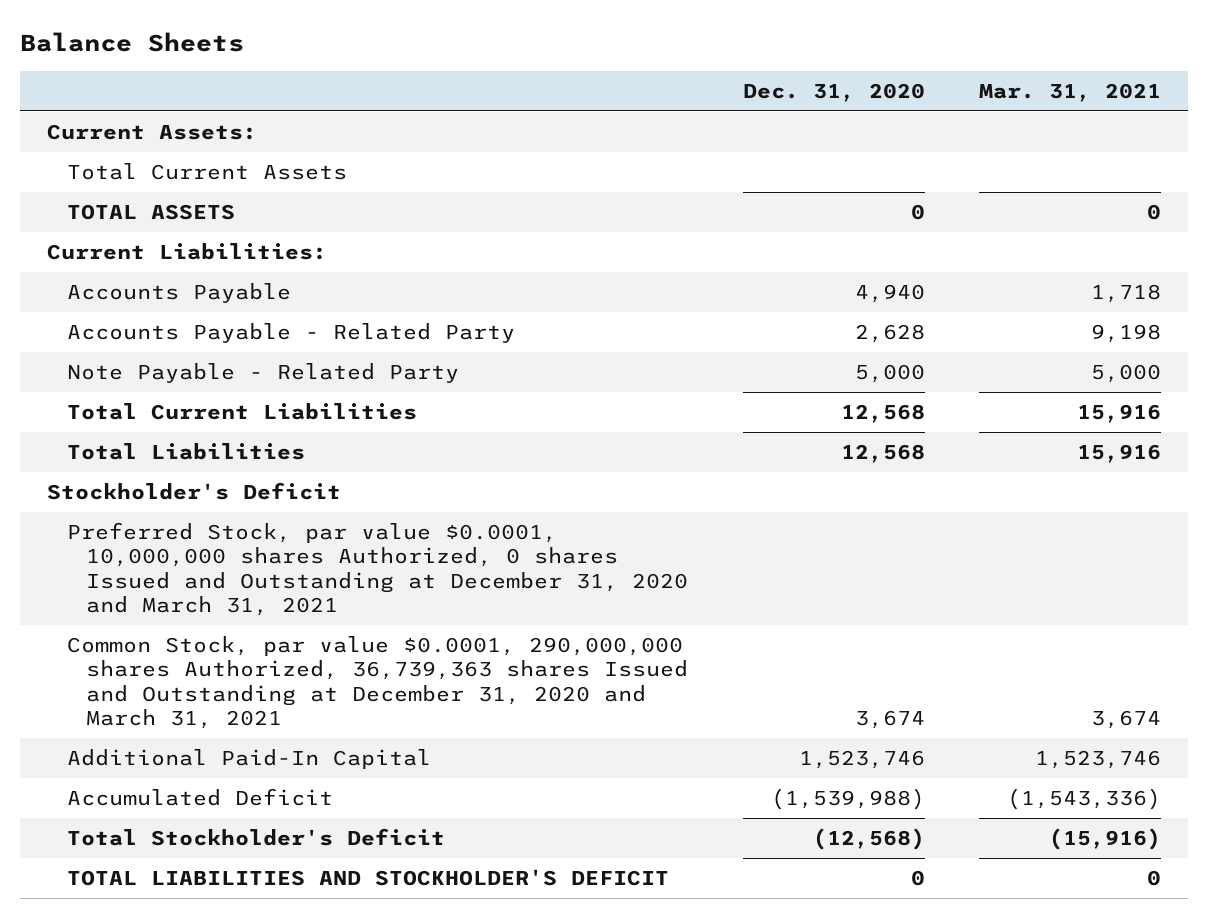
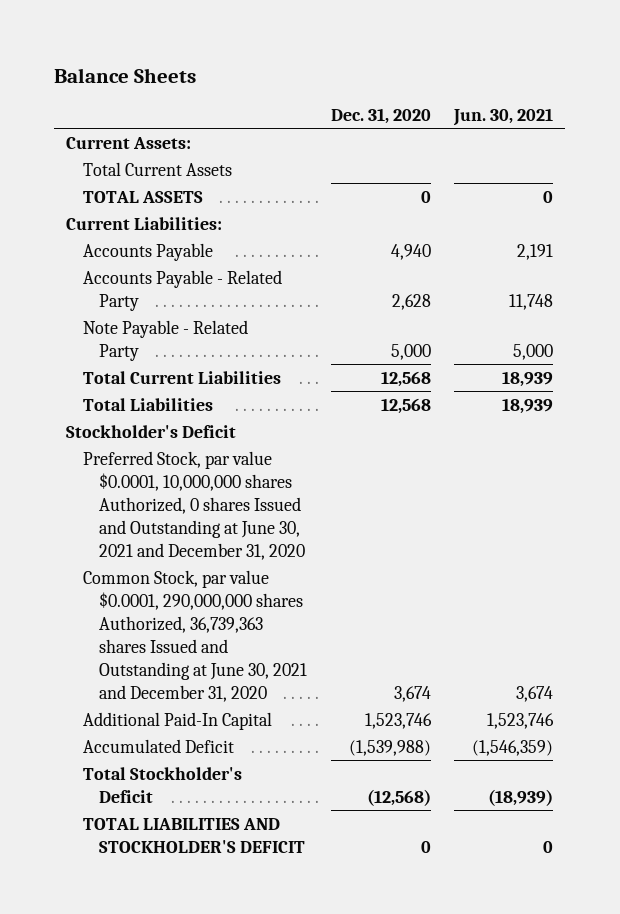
[978,83,1161,103] Mar. 31, 2021 -> none
none -> [453,107,554,126] Jun. 30, 2021
[66,521,689,617] Preferred Stock, par value $0.0001, 10,000,000 shares Authorized, 0 shares Issued and Outstanding at December 31, 2020 and March 31, 2021 -> [82,450,305,560] Preferred Stock, par value $0.0001, 10,000,000 shares Authorized, 0 shares Issued and Outstanding at June 30, 2021 and December 31, 2020
[66,635,689,730] Common Stock, par value $0.0001, 290,000,000 shares Authorized, 36,739,363 shares Issued and Outstanding at December 31, 2020 and March 31, 2021 -> [82,569,307,702] Common Stock, par value $0.0001, 290,000,000 shares Authorized, 36,739,363 shares Issued and Outstanding at June 30, 2021 and December 31, 2020

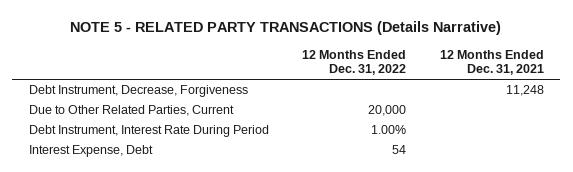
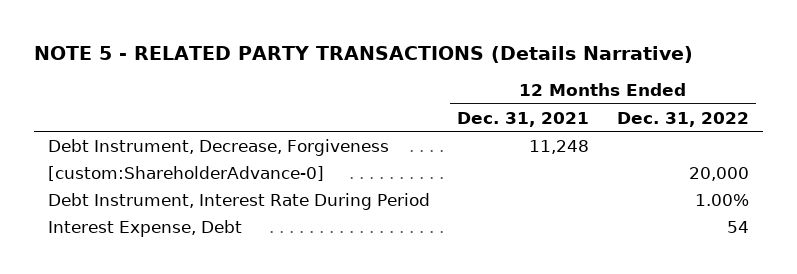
[29,105,235,117] Due to Other Related Parties, Current -> none
none -> [47,165,324,181] [custom:ShareholderAdvance-0]

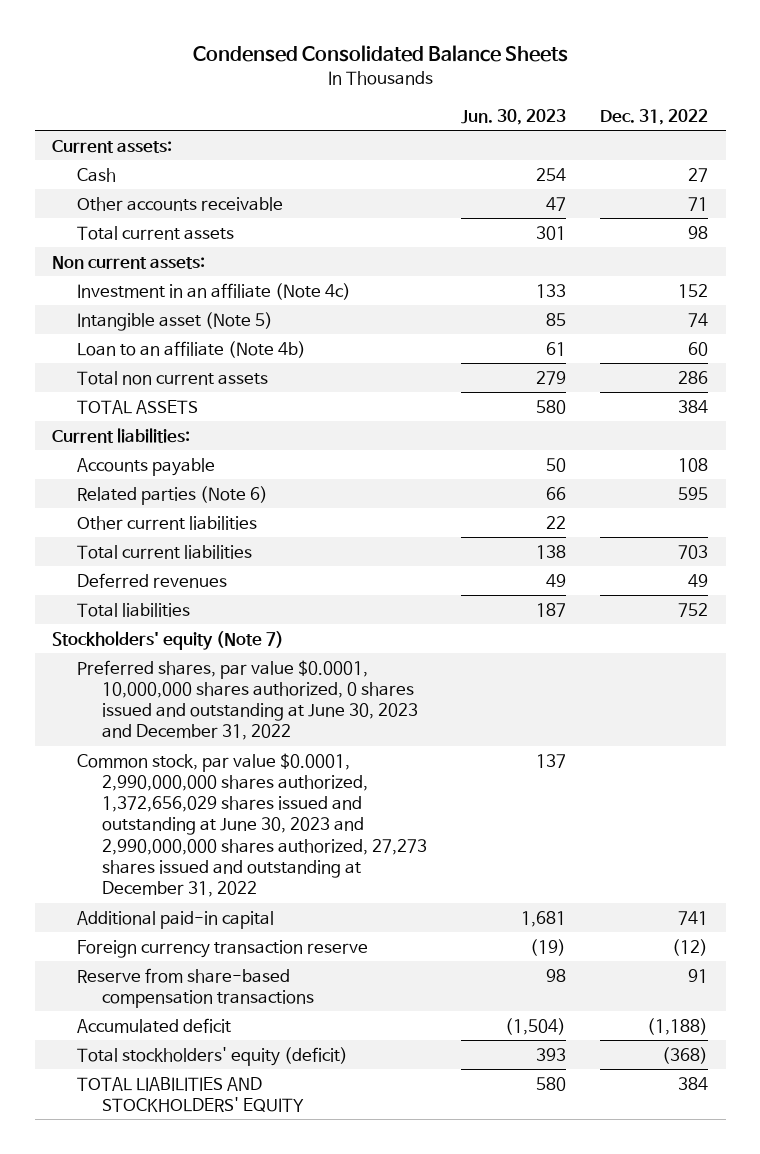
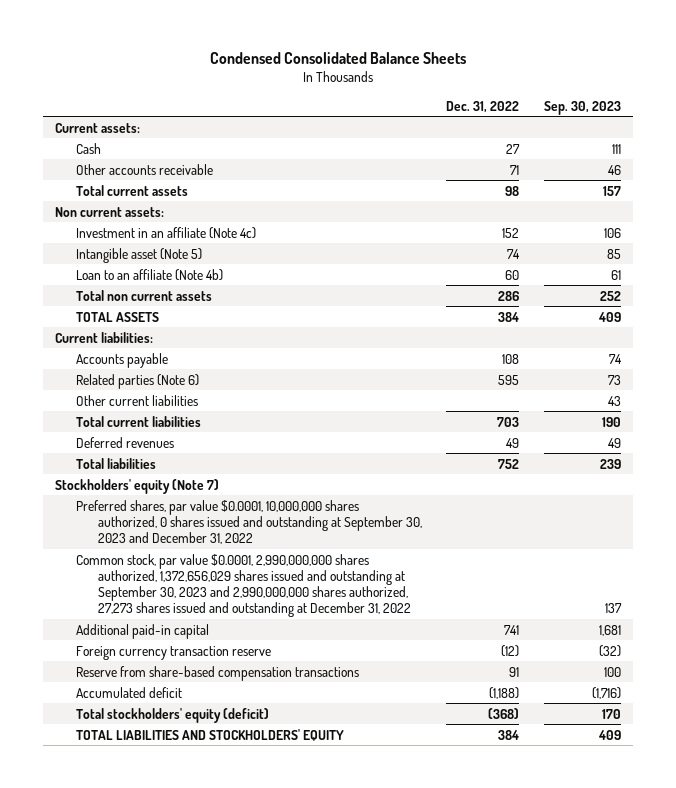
[461,109,567,126] Jun. 30, 2023 -> none
none -> [543,100,621,115] Sep. 30, 2023
[77,659,419,741] Preferred shares, par value $0.0001, 10,000,000 shares authorized, 0 shares issued and outstanding at June 30, 2023 and December 31, 2022 -> [76,499,422,544] Preferred shares, par value $0.0001, 10,000,000 shares authorized, 0 shares issued and outstanding at September 30, 2023 and December 31, 2022
[77,752,428,898] Common stock, par value $0.0001, 2,990,000,000 shares authorized, 1,372,656,029 shares issued and outstanding at June 30, 2023 and 2,990,000,000 shares authorized, 27,273 shares issued and outstanding at December 31, 2022 -> [76,553,411,617] Common stock, par value $0.0001, 2,990,000,000 shares authorized, 1,372,656,029 shares issued and outstanding at September 30, 2023 and 2,990,000,000 shares authorized, 27,273 shares issued and outstanding at December 31, 2022

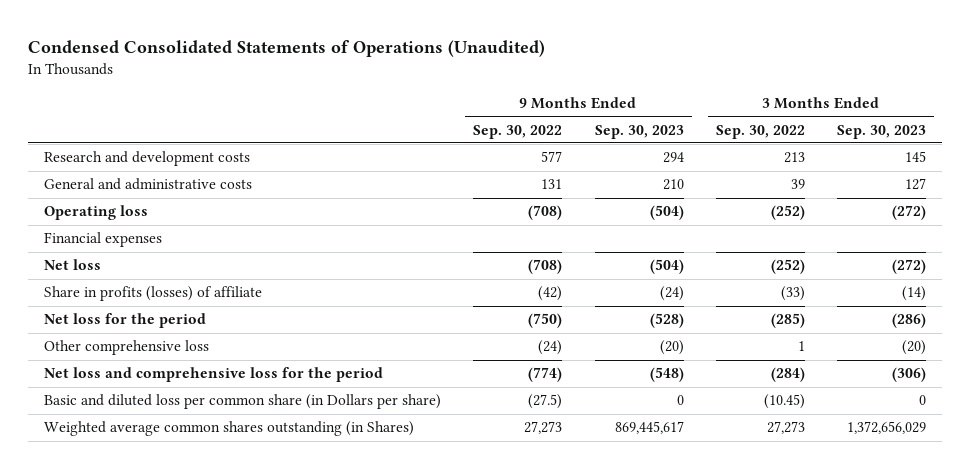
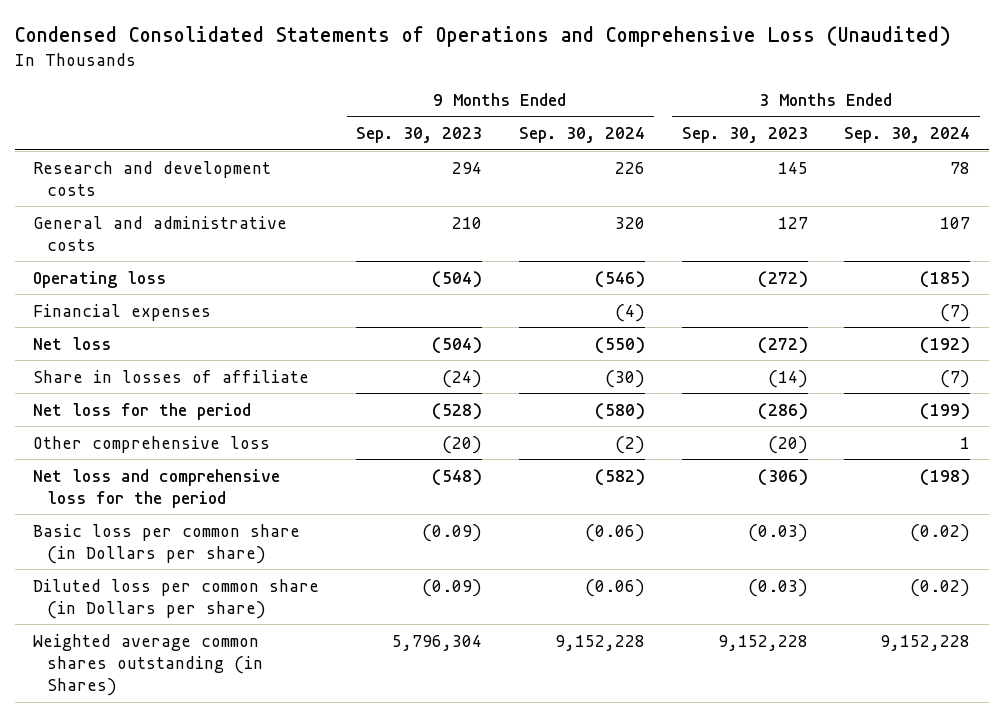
[28,39,546,57] Condensed Consolidated Statements of Operations (Unaudited) -> [14,26,951,48] Condensed Consolidated Statements of Operations and Comprehensive Loss (Unaudited)
[473,124,563,139] Sep. 30, 2022 -> none
[715,124,805,139] Sep. 30, 2022 -> none
none -> [518,127,645,144] Sep. 30, 2024
none -> [844,127,971,144] Sep. 30, 2024
[44,286,263,302] Share in profits (losses) of affiliate -> [33,369,310,383] Share in losses of affiliate
[44,394,442,410] Basic and diluted loss per common share (in Dollars per share) -> [33,523,301,564] Basic loss per common share (in Dollars per share)
[676,395,684,406] 0 -> [421,523,482,542] (0.09)
[918,395,926,406] 0 -> [747,523,808,542] (0.03)
none -> [33,578,320,619] Diluted loss per common share (in Dollars per share)
[614,421,684,435] 869,445,617 -> [391,634,482,651] 5,796,304
[846,421,926,435] 1,372,656,029 -> [717,634,808,651] 9,152,228

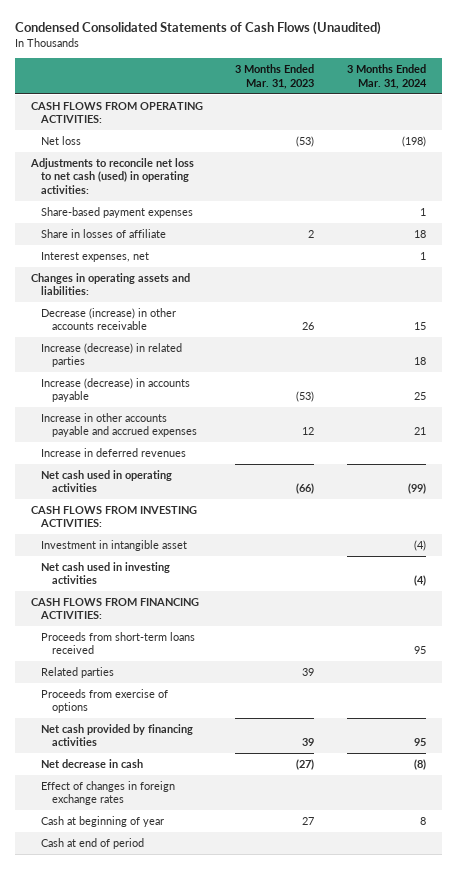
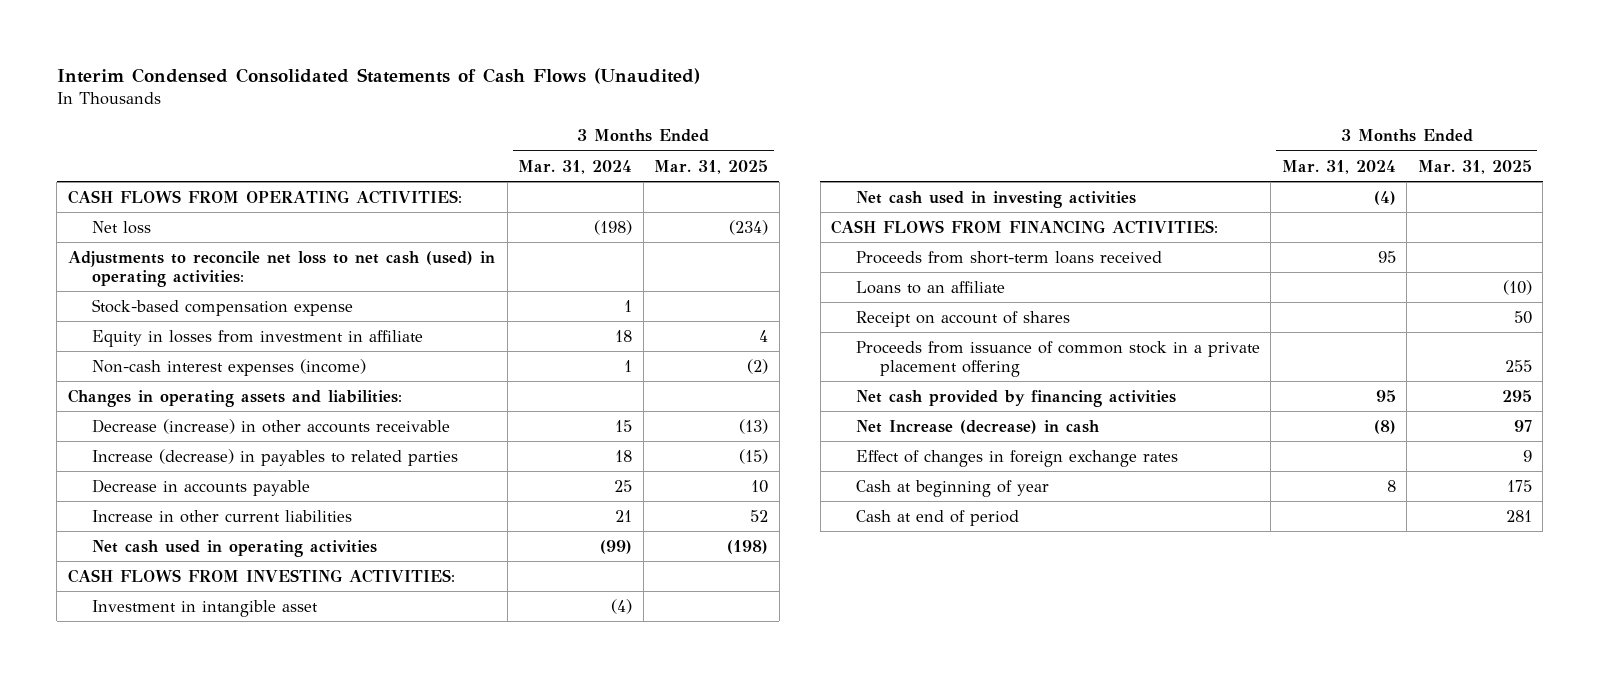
[14,20,381,35] Condensed Consolidated Statements of Cash Flows (Unaudited) -> [56,68,700,85] Interim Condensed Consolidated Statements of Cash Flows (Unaudited)
[235,64,315,89] 3 Months Ended Mar. 31, 2023 -> none
none -> [654,159,769,174] Mar. 31, 2025
[41,228,167,238] Share in losses of affiliate -> none
[41,206,194,218] Share-based payment expenses -> [92,298,354,316] Stock-based compensation expense
none -> [92,329,424,347] Equity in losses from investment in affiliate
[41,251,150,262] Interest expenses, net -> [92,358,367,376] Non-cash interest expenses (income)
[41,447,187,457] Increase in deferred revenues -> none
[41,342,183,368] Increase (decrease) in related parties -> [92,448,459,466] Increase (decrease) in payables to related parties
[41,377,191,403] Increase (decrease) in accounts payable -> [92,478,311,496] Decrease in accounts payable
[41,412,197,438] Increase in other accounts payable and accrued expenses -> [92,509,353,523] Increase in other current liabilities
[41,666,115,678] Related parties -> none
[41,688,169,714] Proceeds from exercise of options -> none
none -> [855,280,1005,294] Loans to an affiliate
none -> [855,310,1070,327] Receipt on account of shares
none -> [855,340,1260,377] Proceeds from issuance of common stock in a private placement offering
[41,758,144,768] Net decrease in cash -> [855,419,1100,434] Net Increase (decrease) in cash

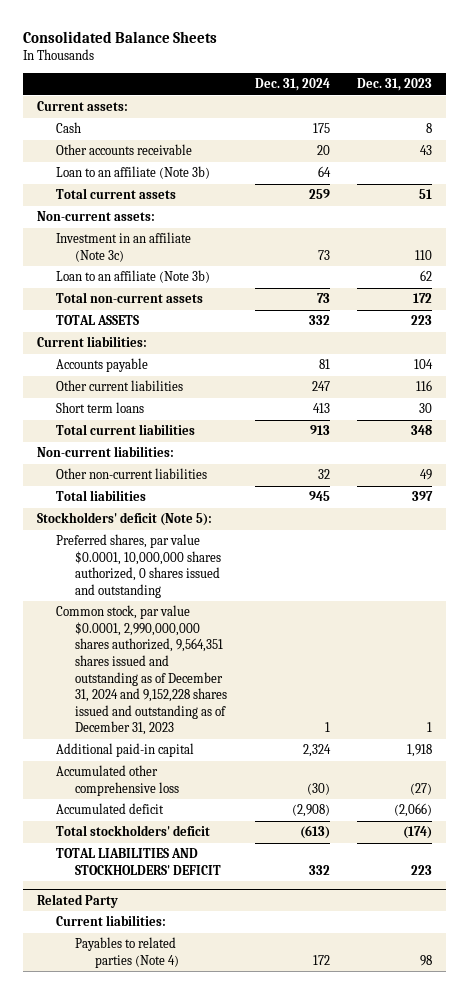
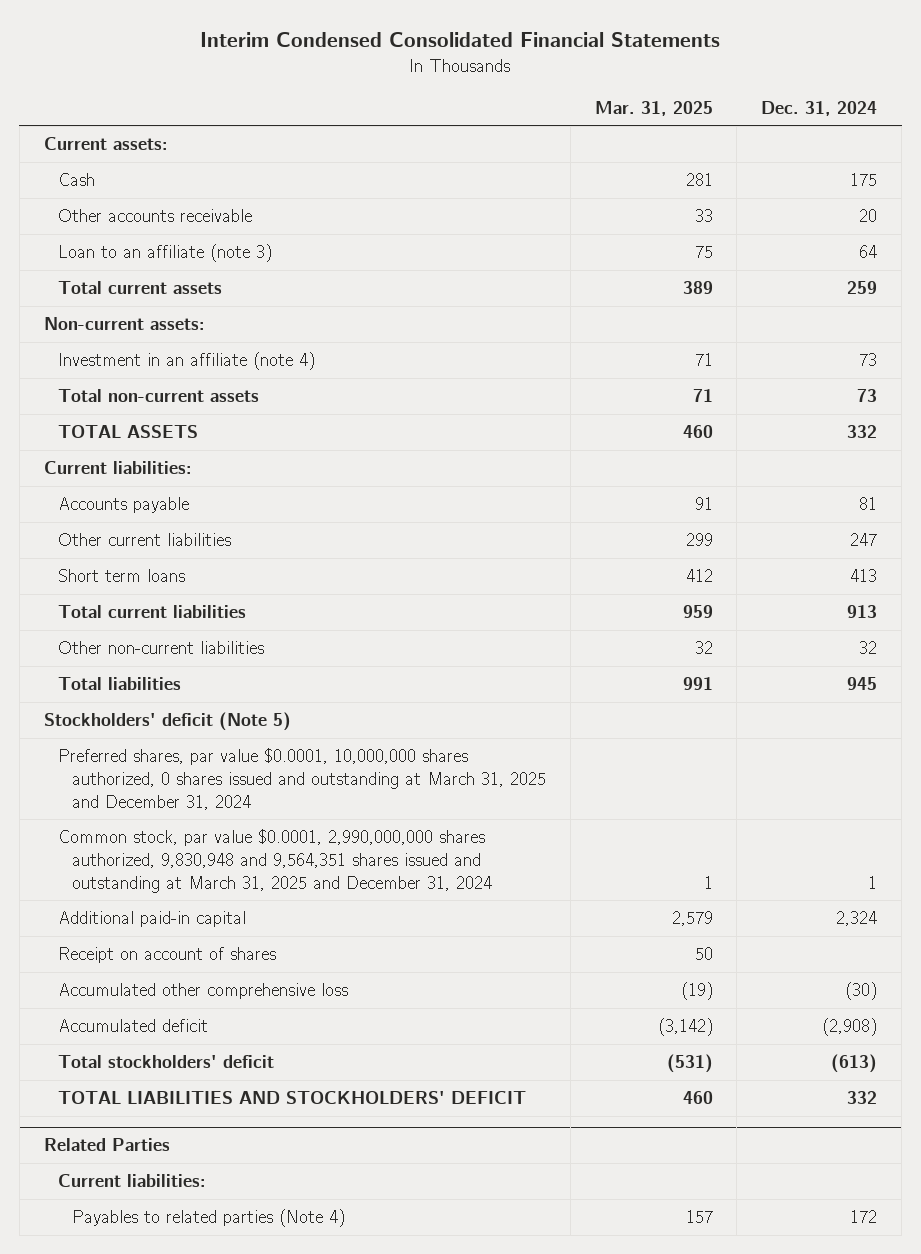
[22,30,217,43] Consolidated Balance Sheets -> [200,32,721,48] Interim Condensed Consolidated Financial Statements
[356,78,432,92] Dec. 31, 2023 -> none
none -> [594,100,713,116] Mar. 31, 2025
[55,166,210,180] Loan to an affiliate (Note 3b) -> [57,243,272,262] Loan to an affiliate (note 3)
[55,270,210,284] Loan to an affiliate (Note 3b) -> none
[55,232,191,262] Investment in an affiliate (Note 3c) -> [57,351,315,370] Investment in an affiliate (note 4)
[36,446,174,458] Non-current liabilities: -> none
[36,512,212,527] Stockholders' deficit (Note 5): -> [43,711,291,731] Stockholders' deficit (Note 5)
[55,534,222,598] Preferred shares, par value $0.0001, 10,000,000 shares authorized, 0 shares issued and outstanding -> [57,747,546,810] Preferred shares, par value $0.0001, 10,000,000 shares authorized, 0 shares issued and outstanding at March 31, 2025 and December 31, 2024
[55,605,228,736] Common stock, par value $0.0001, 2,990,000,000 shares authorized, 9,564,351 shares issued and outstanding as of December 31, 2024 and 9,152,228 shares issued and outstanding as of December 31, 2023 -> [57,828,492,893] Common stock, par value $0.0001, 2,990,000,000 shares authorized, 9,830,948 and 9,564,351 shares issued and outstanding at March 31, 2025 and December 31, 2024
none -> [57,946,276,963] Receipt on account of shares
[36,893,118,908] Related Party -> [43,1138,170,1152] Related Parties

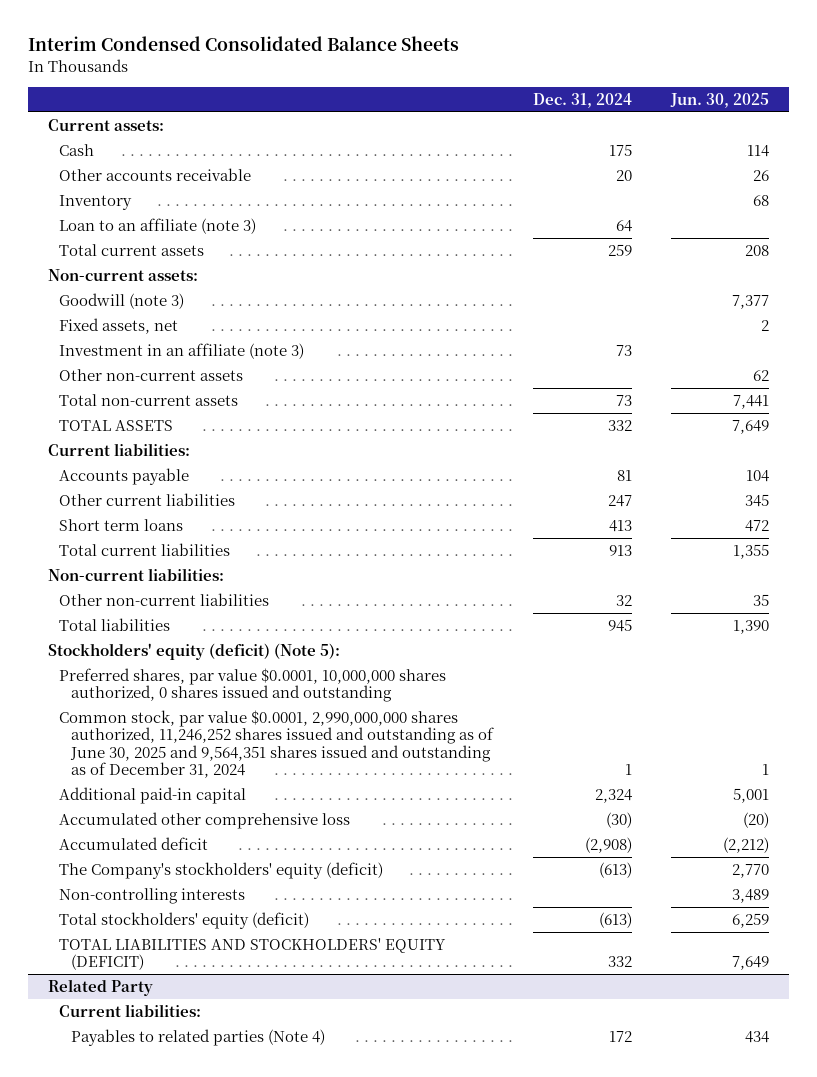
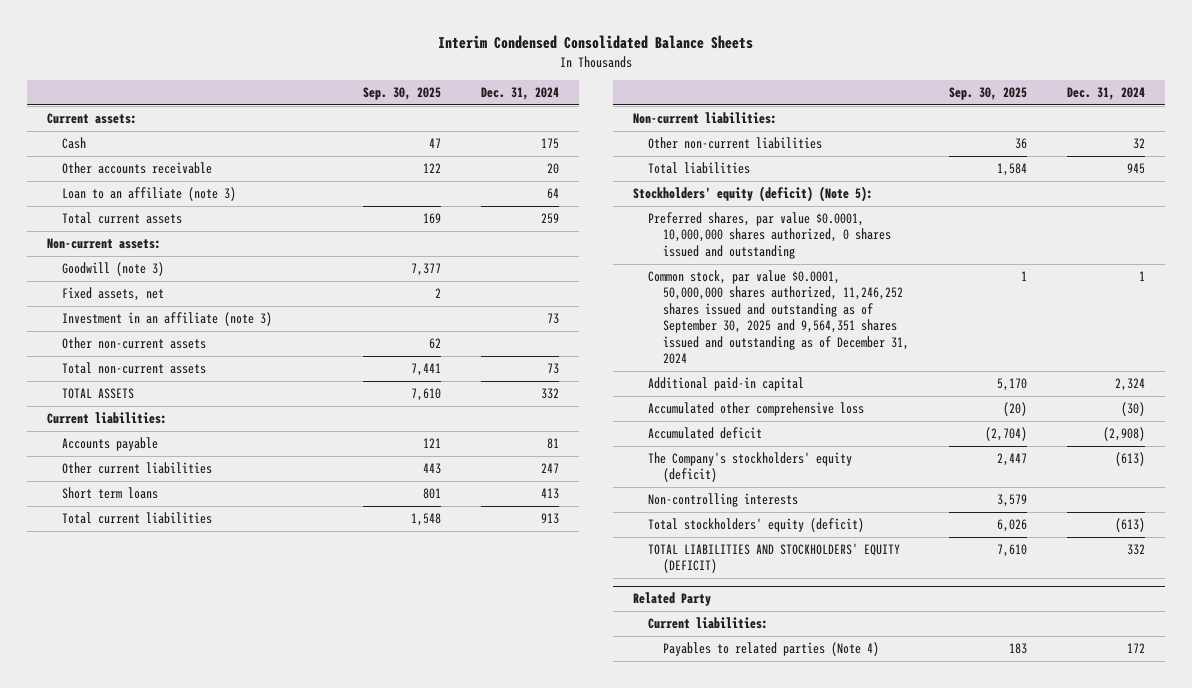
[670,92,770,108] Jun. 30, 2025 -> none
none -> [363,87,442,101] Sep. 30, 2025
[59,194,133,210] Inventory -> none
[59,709,494,779] Common stock, par value $0.0001, 2,990,000,000 shares authorized, 11,246,252 shares issued and outstanding as of June 30, 2025 and 9,564,351 shares issued and outstanding as of December 31, 2024 -> [647,269,909,365] Common stock, par value $0.0001, 50,000,000 shares authorized, 11,246,252 shares issued and outstanding as of September 30, 2025 and 9,564,351 shares issued and outstanding as of December 31, 2024

